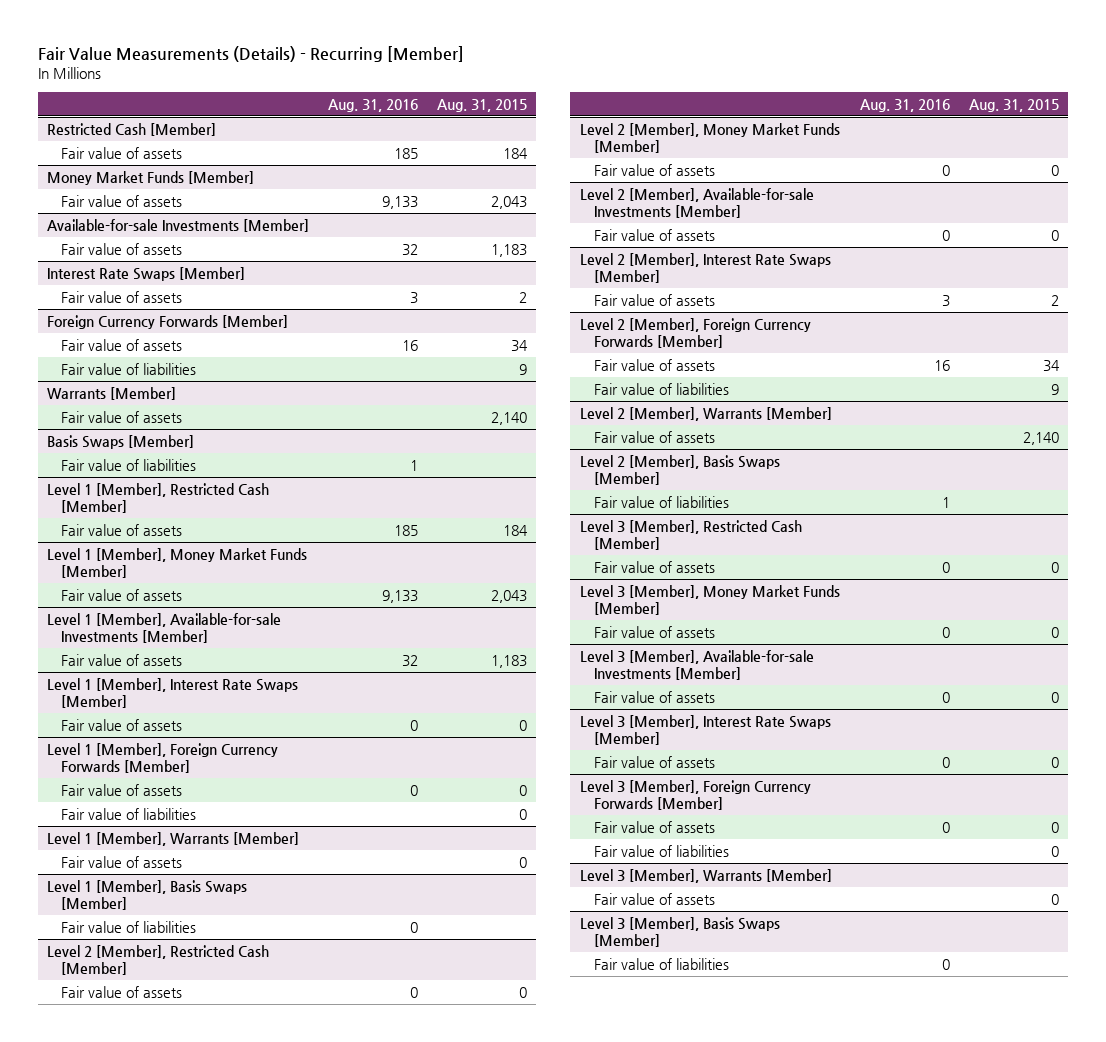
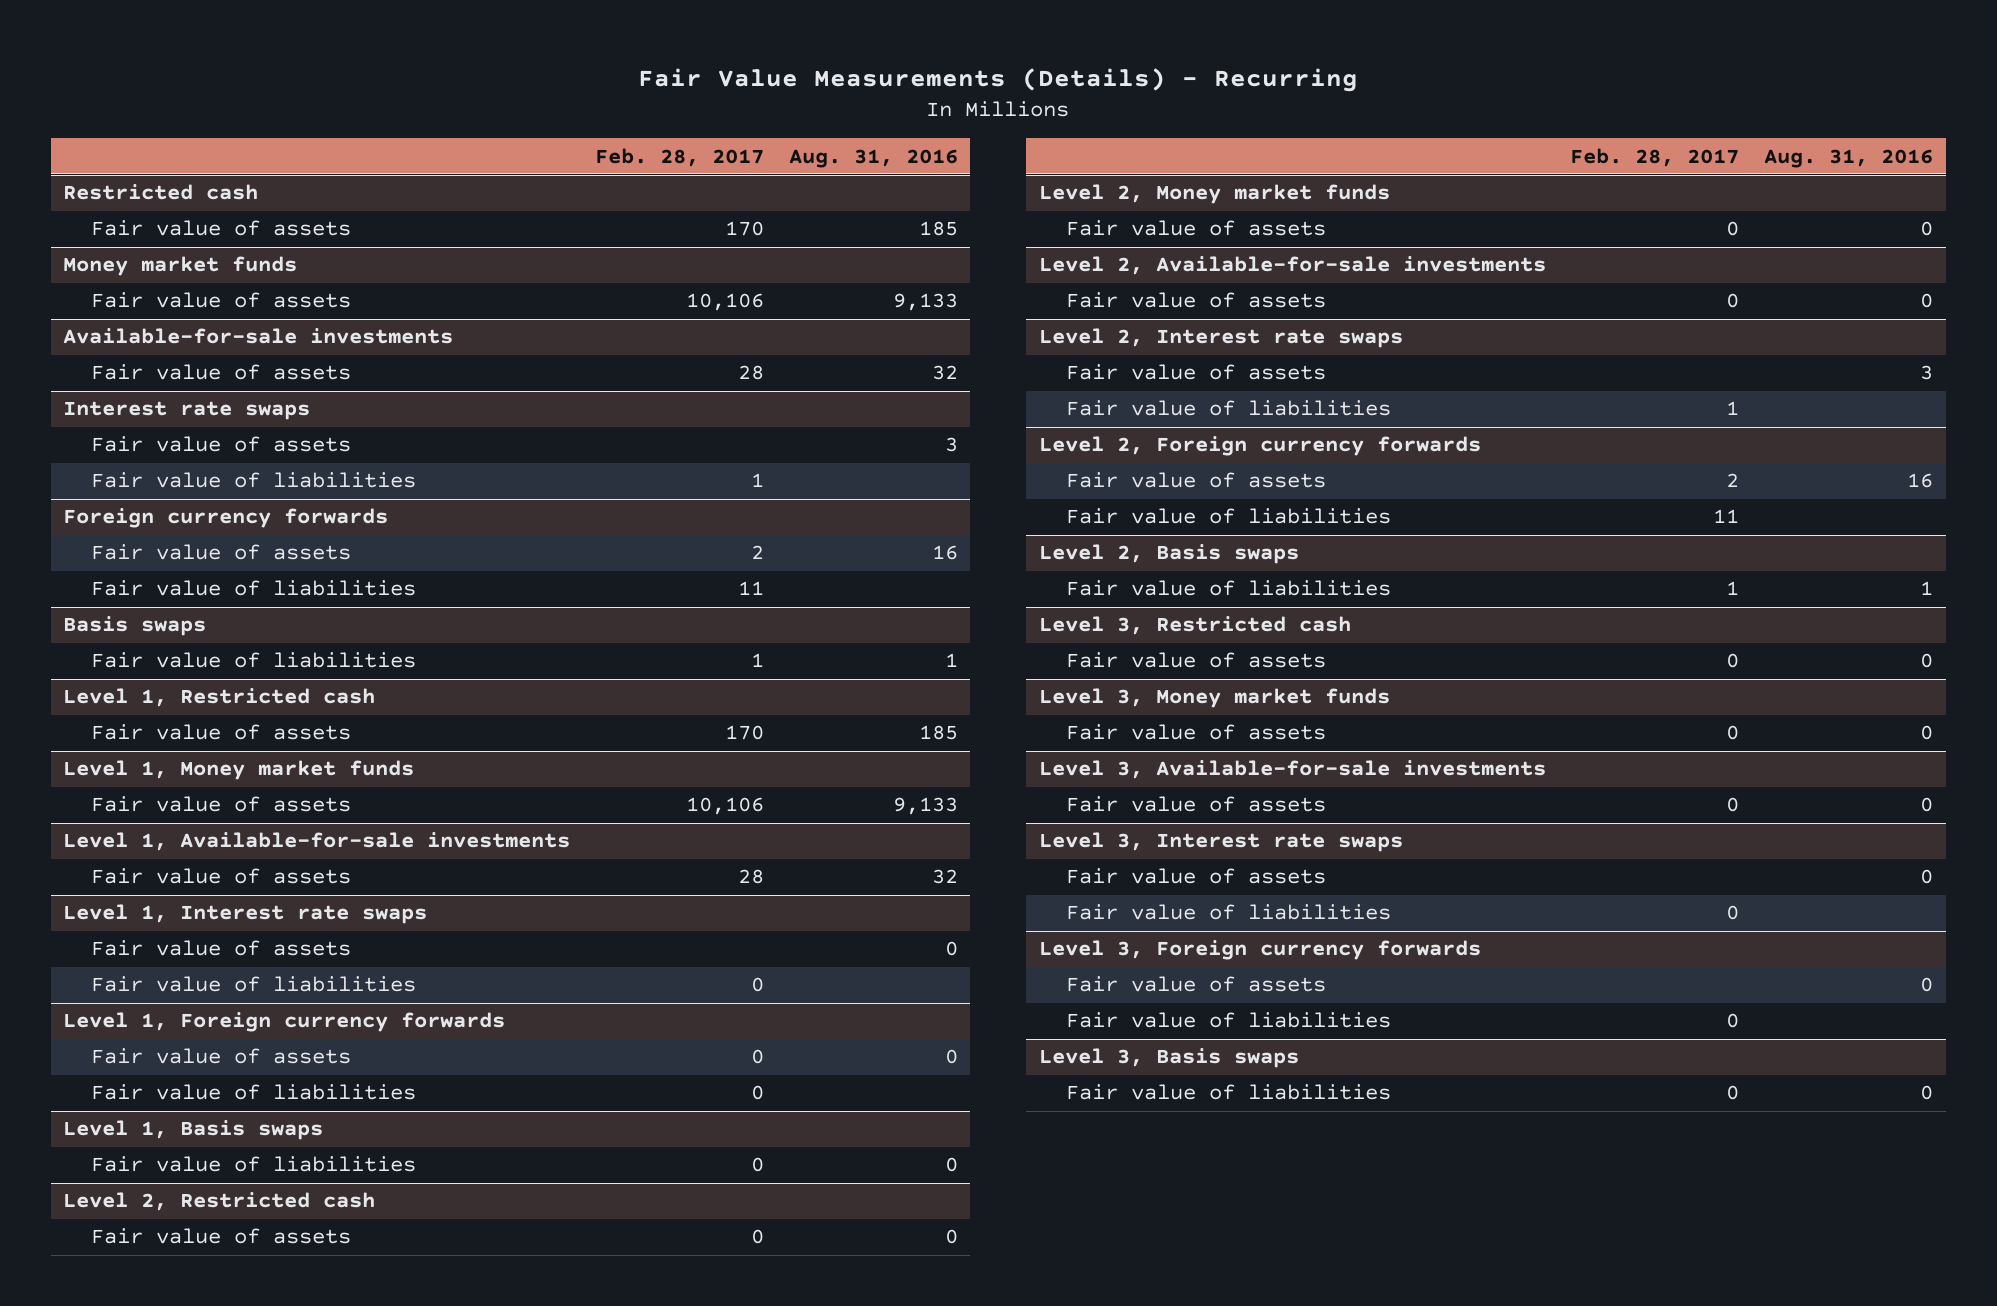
[37,46,464,63] Fair Value Measurements (Details) - Recurring [Member] -> [638,67,1359,92] Fair Value Measurements (Details) - Recurring
[436,98,527,112] Aug. 31, 2015 -> none
none -> [595,147,765,167] Feb. 28, 2017
[47,122,217,136] Restricted Cash [Member] -> [63,184,259,201] Restricted cash
[47,170,255,185] Money Market Funds [Member] -> [63,256,298,277] Money market funds
[47,218,310,232] Available-for-sale Investments [Member] -> [63,328,454,345] Available-for-sale investments
[47,266,246,281] Interest Rate Swaps [Member] -> [63,401,311,421] Interest rate swaps
none -> [91,472,417,489] Fair value of liabilities
[47,314,289,329] Foreign Currency Forwards [Member] -> [63,508,389,529] Foreign currency forwards
[61,410,183,423] Fair value of assets -> none
[47,434,195,449] Basis Swaps [Member] -> none
[47,386,177,400] Warrants [Member] -> [63,616,207,637] Basis swaps
[47,482,270,513] Level 1 [Member], Restricted Cash [Member] -> [63,688,376,708] Level 1, Restricted cash
[47,547,308,578] Level 1 [Member], Money Market Funds [Member] -> [63,760,415,781] Level 1, Money market funds
[47,612,282,643] Level 1 [Member], Available-for-sale Investments [Member] -> [63,832,571,852] Level 1, Available-for-sale investments
[47,677,299,708] Level 1 [Member], Interest Rate Swaps [Member] -> [63,904,428,925] Level 1, Interest rate swaps
none -> [91,976,417,993] Fair value of liabilities
[47,742,279,773] Level 1 [Member], Foreign Currency Forwards [Member] -> [63,1012,506,1033] Level 1, Foreign currency forwards
[47,831,300,846] Level 1 [Member], Warrants [Member] -> none
[61,855,183,868] Fair value of assets -> none
[47,879,248,910] Level 1 [Member], Basis Swaps [Member] -> [63,1120,324,1141] Level 1, Basis swaps
[47,944,270,975] Level 2 [Member], Restricted Cash [Member] -> [63,1192,376,1212] Level 2, Restricted cash
[579,122,840,153] Level 2 [Member], Money Market Funds [Member] -> [1038,184,1390,205] Level 2, Money market funds
[579,187,814,218] Level 2 [Member], Available-for-sale Investments [Member] -> [1038,256,1546,276] Level 2, Available-for-sale investments
[579,252,831,283] Level 2 [Member], Interest Rate Swaps [Member] -> [1038,328,1403,349] Level 2, Interest rate swaps
none -> [1066,400,1392,417] Fair value of liabilities
[579,317,811,348] Level 2 [Member], Foreign Currency Forwards [Member] -> [1038,436,1481,457] Level 2, Foreign currency forwards
[579,406,832,421] Level 2 [Member], Warrants [Member] -> none
[593,430,715,443] Fair value of assets -> none
[579,454,780,485] Level 2 [Member], Basis Swaps [Member] -> [1038,544,1299,565] Level 2, Basis swaps
[579,519,802,550] Level 3 [Member], Restricted Cash [Member] -> [1038,616,1351,636] Level 3, Restricted cash
[579,584,840,615] Level 3 [Member], Money Market Funds [Member] -> [1038,688,1390,709] Level 3, Money market funds
[579,649,814,680] Level 3 [Member], Available-for-sale Investments [Member] -> [1038,760,1546,780] Level 3, Available-for-sale investments
[579,714,831,745] Level 3 [Member], Interest Rate Swaps [Member] -> [1038,832,1403,853] Level 3, Interest rate swaps
none -> [1066,904,1392,921] Fair value of liabilities
[579,779,811,810] Level 3 [Member], Foreign Currency Forwards [Member] -> [1038,940,1481,961] Level 3, Foreign currency forwards
[579,868,832,883] Level 3 [Member], Warrants [Member] -> none
[593,892,715,905] Fair value of assets -> none
[579,916,780,947] Level 3 [Member], Basis Swaps [Member] -> [1038,1048,1299,1069] Level 3, Basis swaps

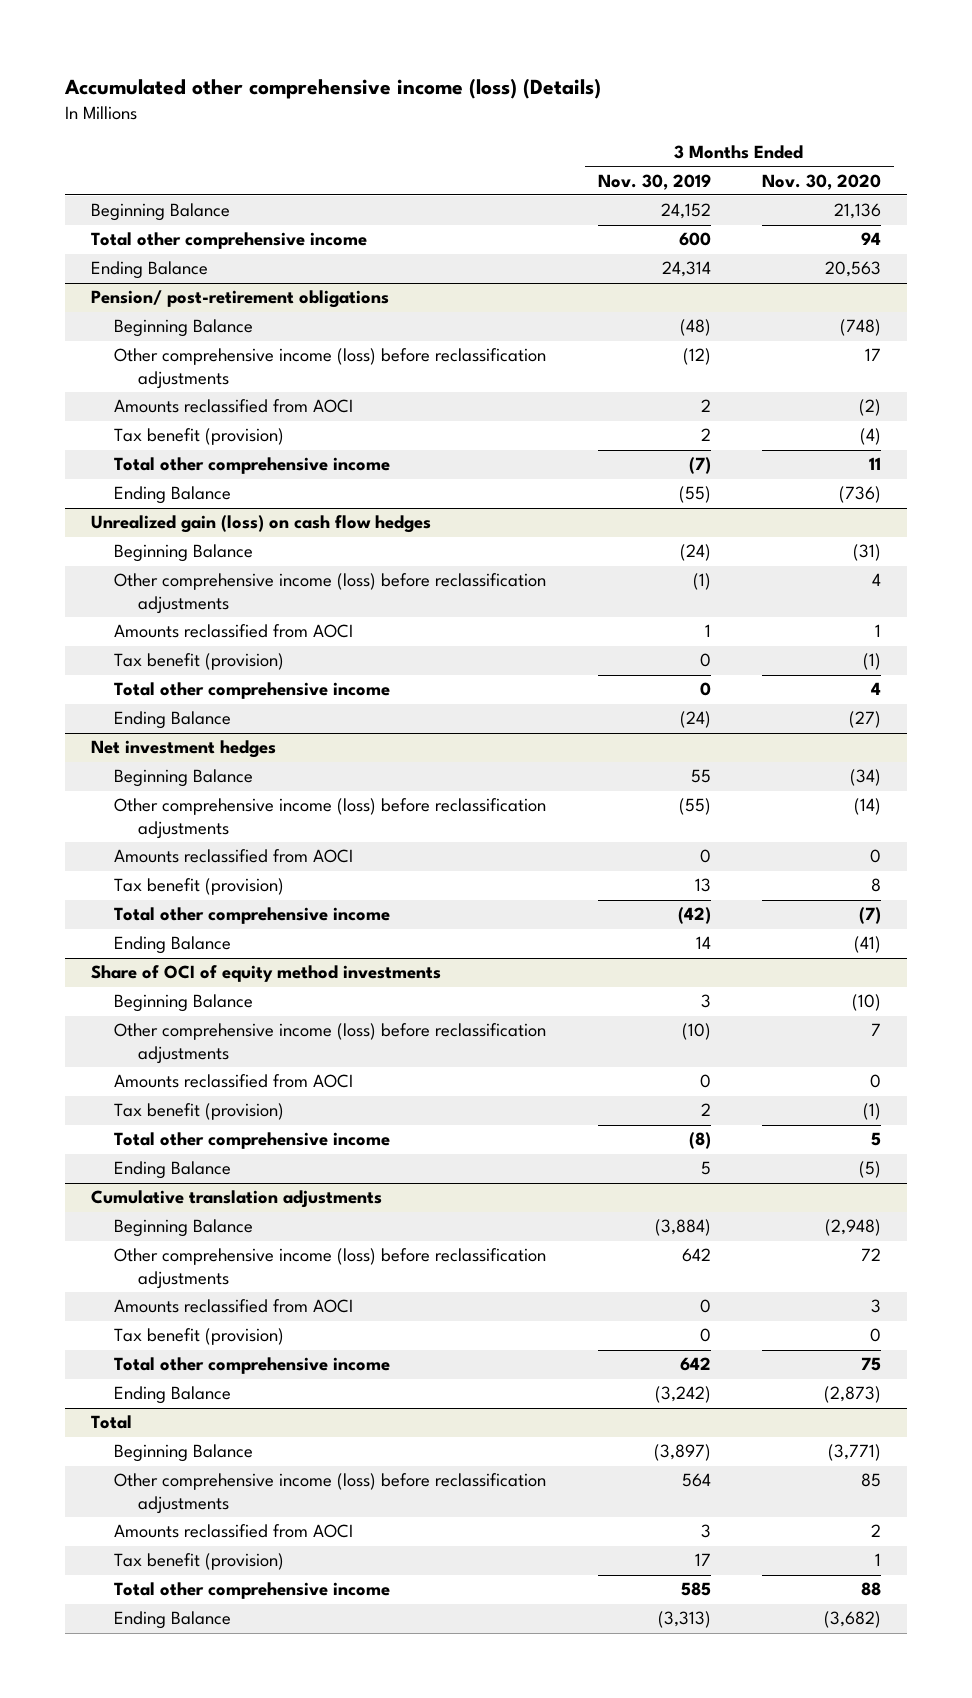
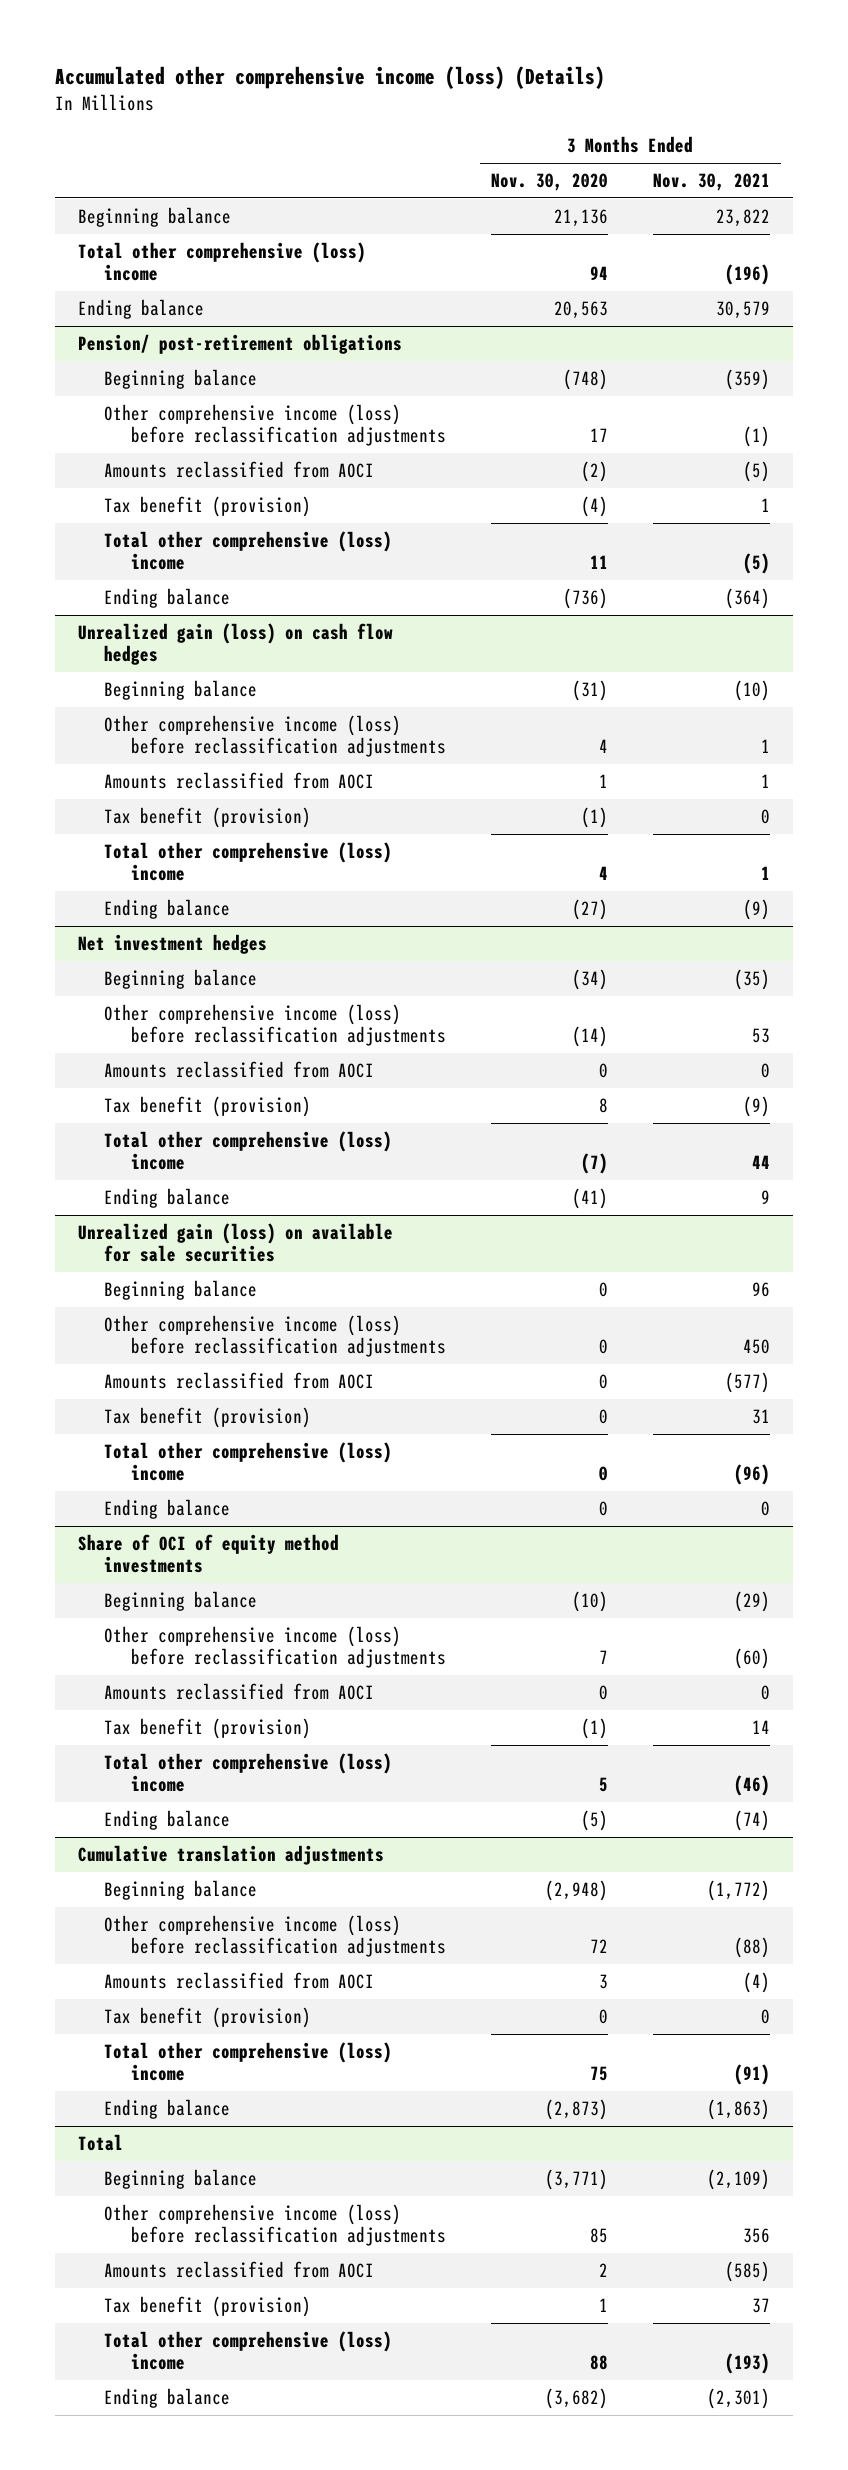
[597,173,711,190] Nov. 30, 2019 -> none
none -> [653,173,771,192] Nov. 30, 2021
[90,203,230,222] Beginning Balance -> [77,206,231,227] Beginning balance
[90,232,367,250] Total other comprehensive income -> [77,241,366,282] Total other comprehensive (loss) income
[90,261,208,280] Ending Balance -> [77,298,204,319] Ending balance
[114,319,254,338] Beginning Balance -> [104,368,258,389] Beginning balance
[114,457,391,475] Total other comprehensive income -> [104,530,393,571] Total other comprehensive (loss) income
[114,486,232,505] Ending Balance -> [104,587,231,608] Ending balance
[114,544,254,563] Beginning Balance -> [104,679,258,700] Beginning balance
[114,682,391,700] Total other comprehensive income -> [104,841,393,882] Total other comprehensive (loss) income
[114,711,232,730] Ending Balance -> [104,898,231,919] Ending balance
[114,769,254,788] Beginning Balance -> [104,968,258,989] Beginning balance
[114,907,391,925] Total other comprehensive income -> [104,1130,393,1171] Total other comprehensive (loss) income
[114,936,232,955] Ending Balance -> [104,1187,231,1208] Ending balance
none -> [77,1222,393,1263] Unrealized gain (loss) on available for sale securities
none -> [104,1279,258,1300] Beginning balance
none -> [104,1314,446,1358] Other comprehensive income (loss) before reclassification adjustments
none -> [104,1371,375,1389] Amounts reclassified from AOCI
none -> [104,1406,312,1428] Tax benefit (provision)
none -> [104,1441,393,1482] Total other comprehensive (loss) income
none -> [104,1498,231,1519] Ending balance
[114,994,254,1013] Beginning Balance -> [104,1590,258,1611] Beginning balance
[114,1132,391,1150] Total other comprehensive income -> [104,1752,393,1793] Total other comprehensive (loss) income
[114,1161,232,1180] Ending Balance -> [104,1809,231,1830] Ending balance
[114,1219,254,1238] Beginning Balance -> [104,1879,258,1900] Beginning balance
[114,1357,391,1375] Total other comprehensive income -> [104,2041,393,2082] Total other comprehensive (loss) income
[114,1386,232,1405] Ending Balance -> [104,2098,231,2119] Ending balance
[114,1444,254,1463] Beginning Balance -> [104,2168,258,2189] Beginning balance
[114,1582,391,1600] Total other comprehensive income -> [104,2330,393,2371] Total other comprehensive (loss) income
[114,1611,232,1630] Ending Balance -> [104,2387,231,2408] Ending balance

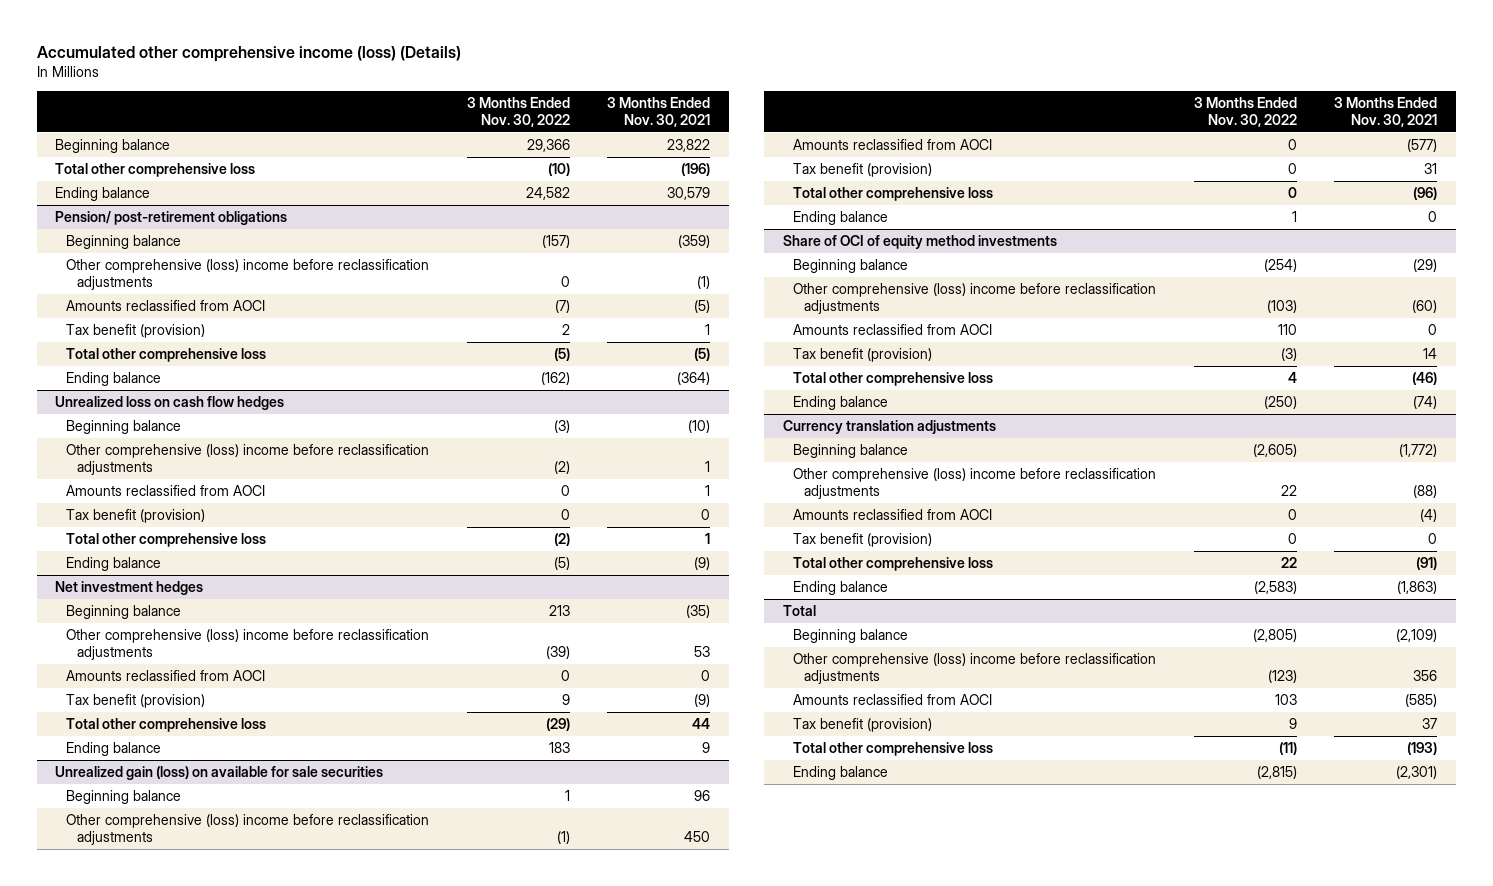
[490,173,608,192] Nov. 30, 2020 -> none
none -> [466,96,570,128] 3 Months Ended Nov. 30, 2022
[77,241,366,282] Total other comprehensive (loss) income -> [55,162,256,177] Total other comprehensive loss
[104,403,446,447] Other comprehensive income (loss) before reclassification adjustments -> [66,258,430,291] Other comprehensive (loss) income before reclassification adjustments
[104,530,393,571] Total other comprehensive (loss) income -> [66,347,267,362] Total other comprehensive loss
[77,622,393,666] Unrealized gain (loss) on cash flow hedges -> [55,395,285,410] Unrealized loss on cash flow hedges
[104,714,446,758] Other comprehensive income (loss) before reclassification adjustments -> [66,443,430,476] Other comprehensive (loss) income before reclassification adjustments
[104,841,393,882] Total other comprehensive (loss) income -> [66,532,267,547] Total other comprehensive loss
[104,1003,446,1047] Other comprehensive income (loss) before reclassification adjustments -> [66,628,430,661] Other comprehensive (loss) income before reclassification adjustments
[104,1130,393,1171] Total other comprehensive (loss) income -> [66,717,267,732] Total other comprehensive loss
[104,1314,446,1358] Other comprehensive income (loss) before reclassification adjustments -> [66,813,430,846] Other comprehensive (loss) income before reclassification adjustments
[104,1441,393,1482] Total other comprehensive (loss) income -> [793,186,994,201] Total other comprehensive loss
[104,1625,446,1669] Other comprehensive income (loss) before reclassification adjustments -> [793,282,1157,315] Other comprehensive (loss) income before reclassification adjustments
[104,1752,393,1793] Total other comprehensive (loss) income -> [793,371,994,386] Total other comprehensive loss
[77,1844,384,1865] Cumulative translation adjustments -> [782,419,996,434] Currency translation adjustments
[104,1914,446,1958] Other comprehensive income (loss) before reclassification adjustments -> [793,467,1157,500] Other comprehensive (loss) income before reclassification adjustments
[104,2041,393,2082] Total other comprehensive (loss) income -> [793,556,994,571] Total other comprehensive loss
[104,2203,446,2247] Other comprehensive income (loss) before reclassification adjustments -> [793,652,1157,685] Other comprehensive (loss) income before reclassification adjustments
[104,2330,393,2371] Total other comprehensive (loss) income -> [793,741,994,756] Total other comprehensive loss

